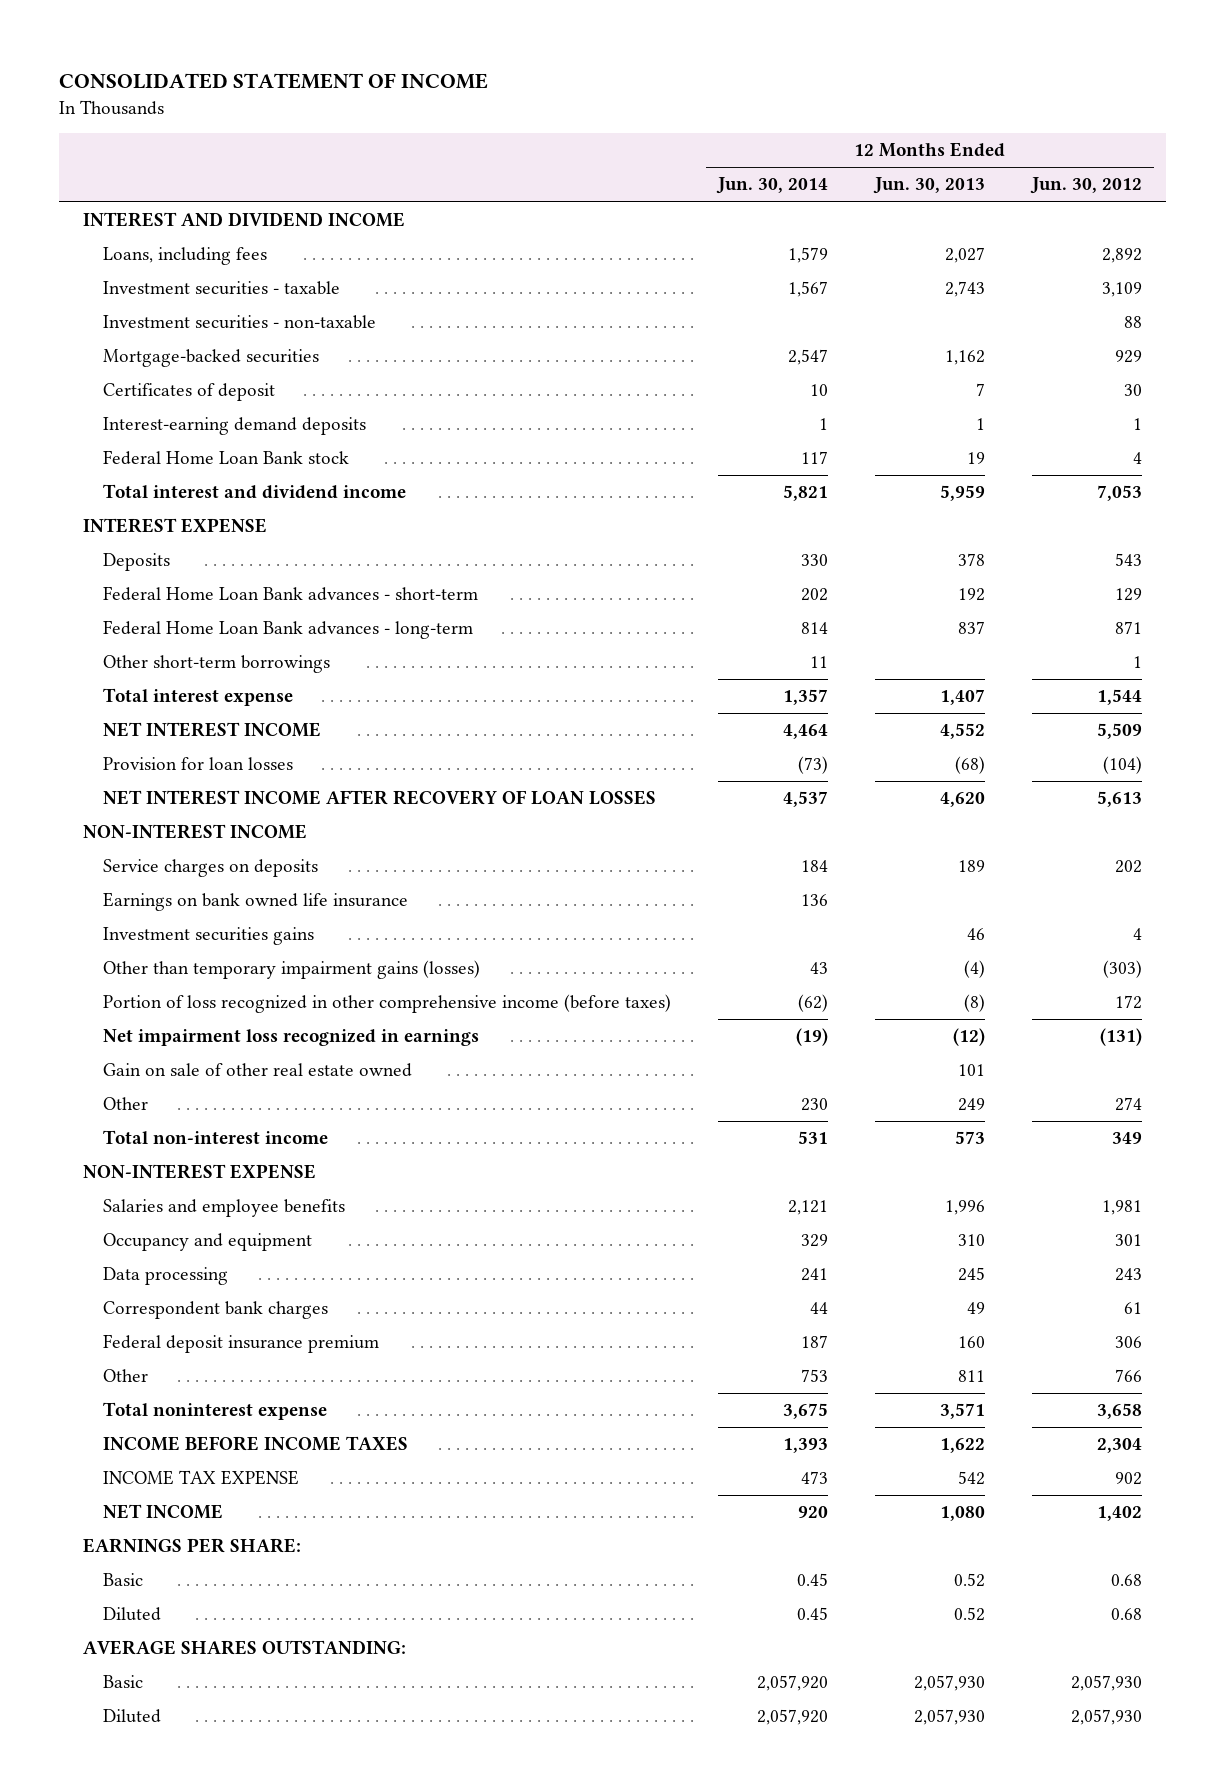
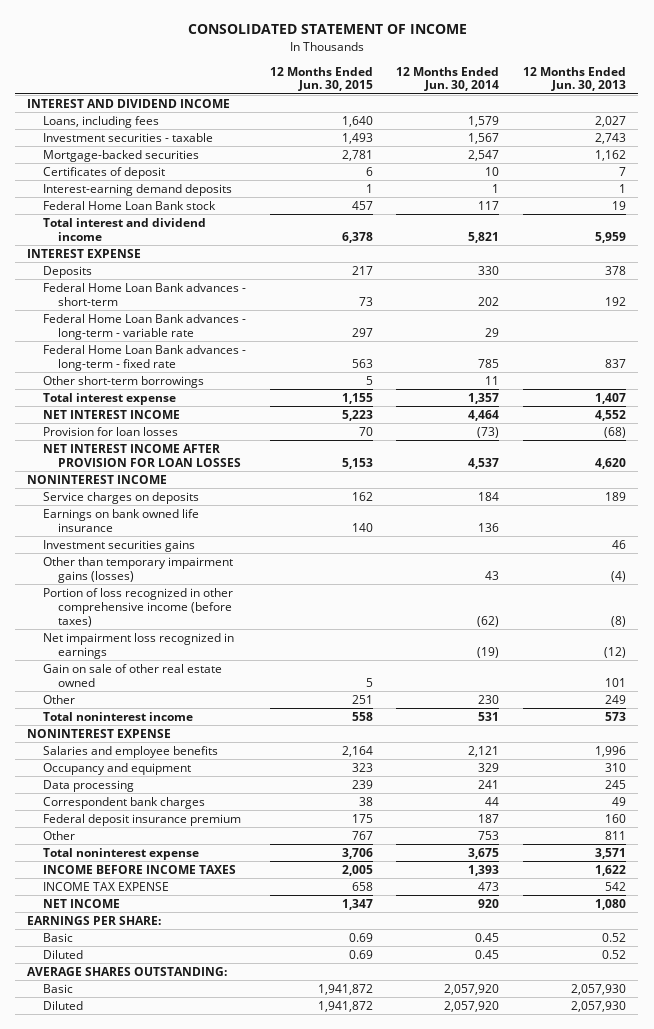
[1030,177,1143,195] Jun. 30, 2012 -> none
none -> [269,66,373,92] 12 Months Ended Jun. 30, 2015
[102,315,376,330] Investment securities - non-taxable -> none
none -> [42,313,246,340] Federal Home Loan Bank advances - long-term - variable rate
[102,620,473,640] Federal Home Loan Bank advances - long-term -> [42,344,246,371] Federal Home Loan Bank advances - long-term - fixed rate
[800,622,828,635] 814 -> [478,358,500,368] 785
[102,790,656,806] NET INTEREST INCOME AFTER RECOVERY OF LOAN LOSSES -> [42,443,241,467] NET INTEREST INCOME AFTER PROVISION FOR LOAN LOSSES
[82,824,307,840] NON-INTEREST INCOME -> [27,474,168,484] NONINTEREST INCOME
[102,1130,328,1145] Total non-interest income -> [42,711,193,721] Total noninterest income
[82,1164,316,1180] NON-INTEREST EXPENSE -> [27,728,172,738] NONINTEREST EXPENSE

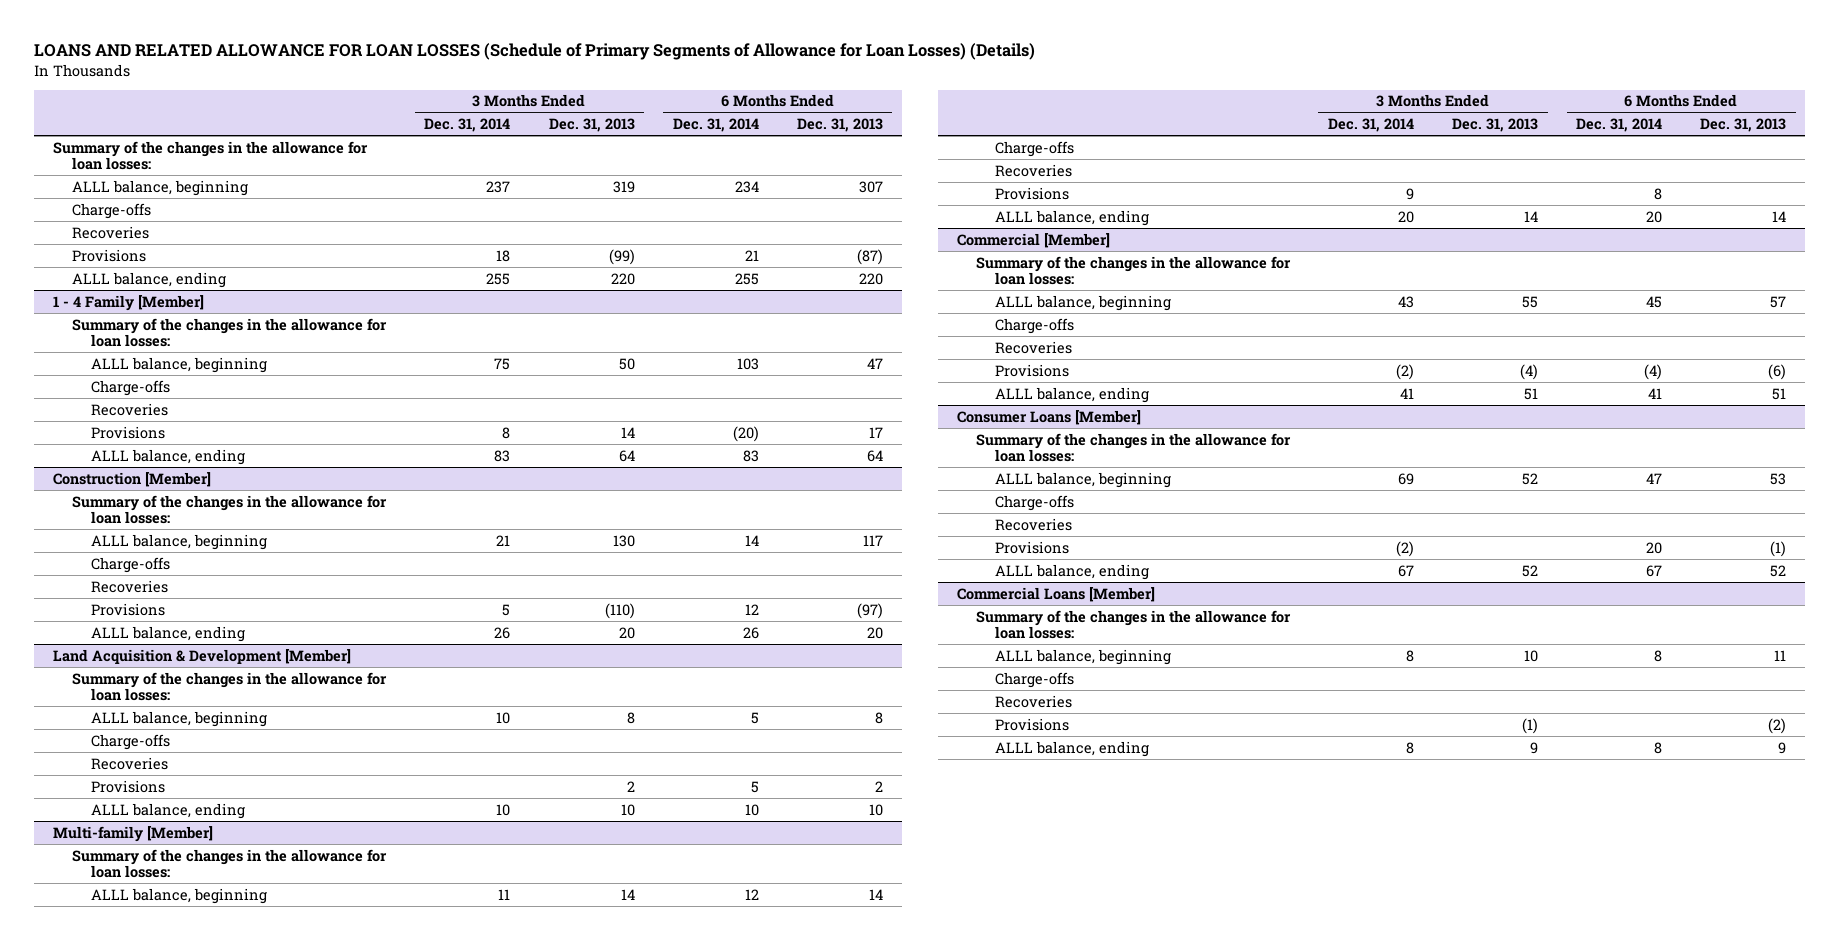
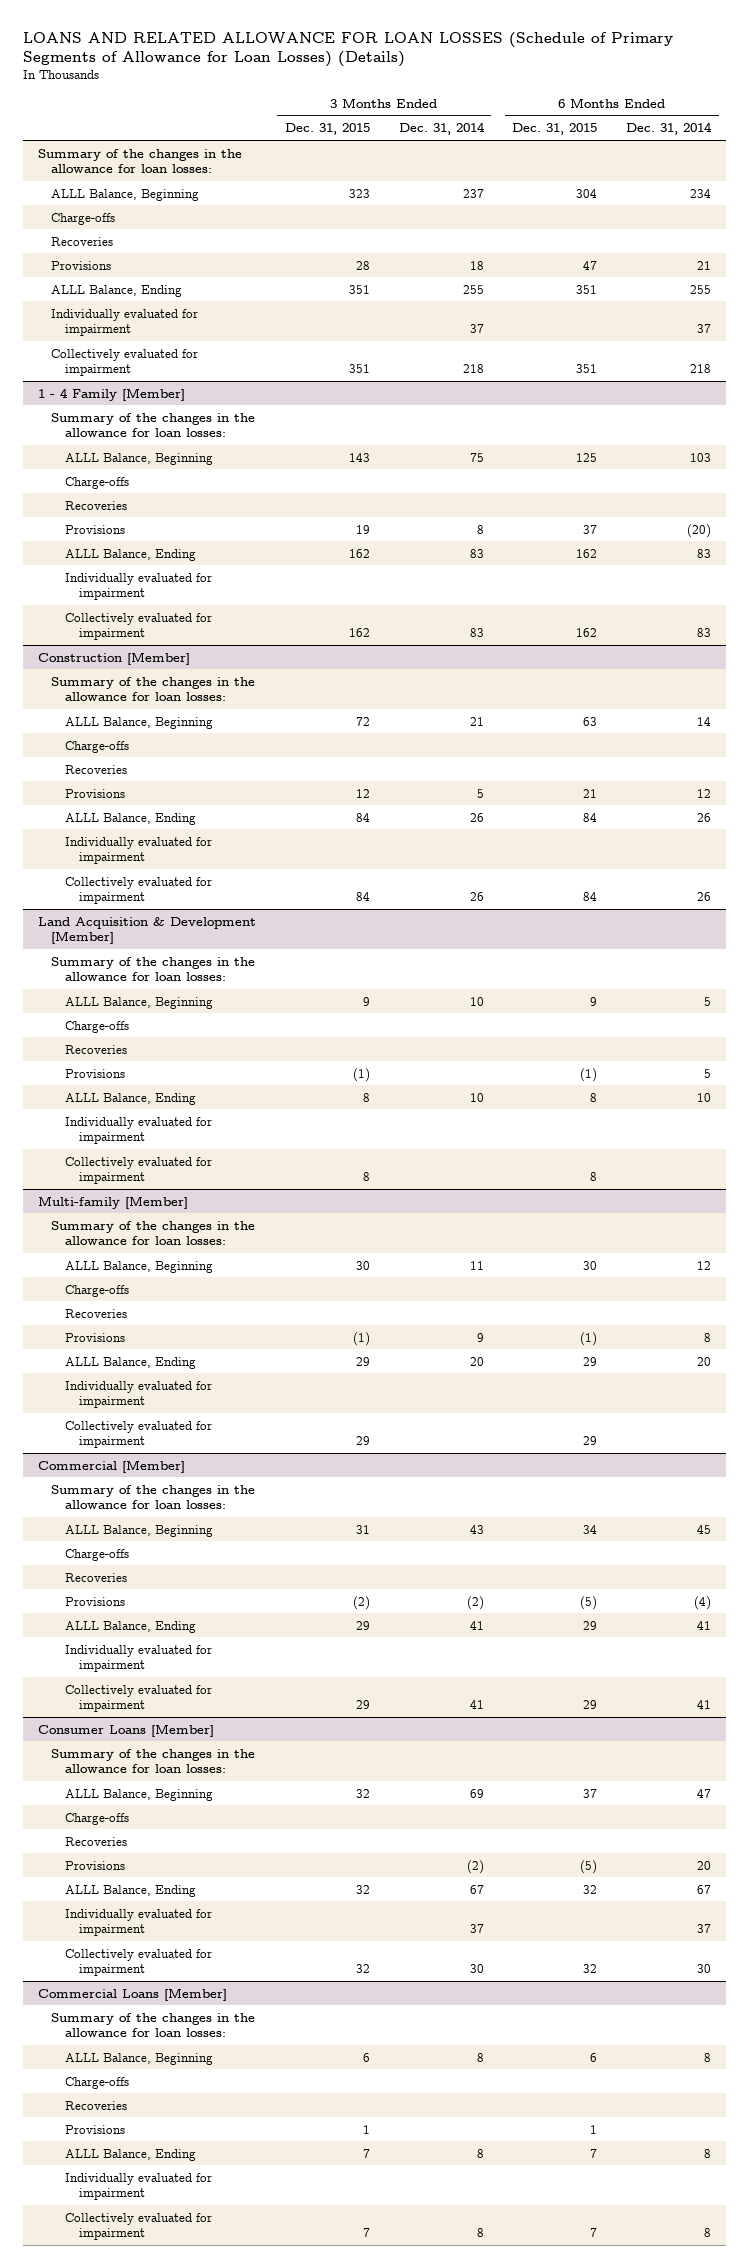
[548,118,635,133] Dec. 31, 2013 -> none
[796,118,883,133] Dec. 31, 2013 -> none
none -> [284,123,370,136] Dec. 31, 2015
none -> [512,123,598,136] Dec. 31, 2015
[72,179,249,196] ALLL balance, beginning -> [51,188,200,201] ALLL Balance, Beginning
[72,271,227,288] ALLL balance, ending -> [51,284,183,297] ALLL Balance, Ending
none -> [51,308,199,337] Individually evaluated for impairment
none -> [51,348,199,377] Collectively evaluated for impairment
[91,356,268,373] ALLL balance, beginning -> [64,452,213,465] ALLL Balance, Beginning
[91,448,246,465] ALLL balance, ending -> [64,548,196,561] ALLL Balance, Ending
none -> [64,572,212,601] Individually evaluated for impairment
none -> [64,612,212,641] Collectively evaluated for impairment
[91,533,268,550] ALLL balance, beginning -> [64,716,213,729] ALLL Balance, Beginning
[91,625,246,642] ALLL balance, ending -> [64,812,196,825] ALLL Balance, Ending
none -> [64,836,212,865] Individually evaluated for impairment
none -> [64,876,212,905] Collectively evaluated for impairment
[91,710,268,727] ALLL balance, beginning -> [64,996,213,1009] ALLL Balance, Beginning
[91,802,246,819] ALLL balance, ending -> [64,1092,196,1105] ALLL Balance, Ending
none -> [64,1116,212,1145] Individually evaluated for impairment
none -> [64,1156,212,1185] Collectively evaluated for impairment
[91,887,268,904] ALLL balance, beginning -> [64,1260,213,1273] ALLL Balance, Beginning
[994,209,1149,226] ALLL balance, ending -> [64,1356,196,1369] ALLL Balance, Ending
none -> [64,1380,212,1409] Individually evaluated for impairment
none -> [64,1420,212,1449] Collectively evaluated for impairment
[994,294,1171,311] ALLL balance, beginning -> [64,1524,213,1537] ALLL Balance, Beginning
[994,386,1149,403] ALLL balance, ending -> [64,1620,196,1633] ALLL Balance, Ending
none -> [64,1644,212,1673] Individually evaluated for impairment
none -> [64,1684,212,1713] Collectively evaluated for impairment
[994,471,1171,488] ALLL balance, beginning -> [64,1788,213,1801] ALLL Balance, Beginning
[994,563,1149,580] ALLL balance, ending -> [64,1884,196,1897] ALLL Balance, Ending
none -> [64,1908,212,1937] Individually evaluated for impairment
none -> [64,1948,212,1977] Collectively evaluated for impairment
[994,648,1171,665] ALLL balance, beginning -> [64,2052,213,2065] ALLL Balance, Beginning
[994,740,1149,757] ALLL balance, ending -> [64,2148,196,2161] ALLL Balance, Ending
none -> [64,2172,212,2201] Individually evaluated for impairment
none -> [64,2212,212,2241] Collectively evaluated for impairment

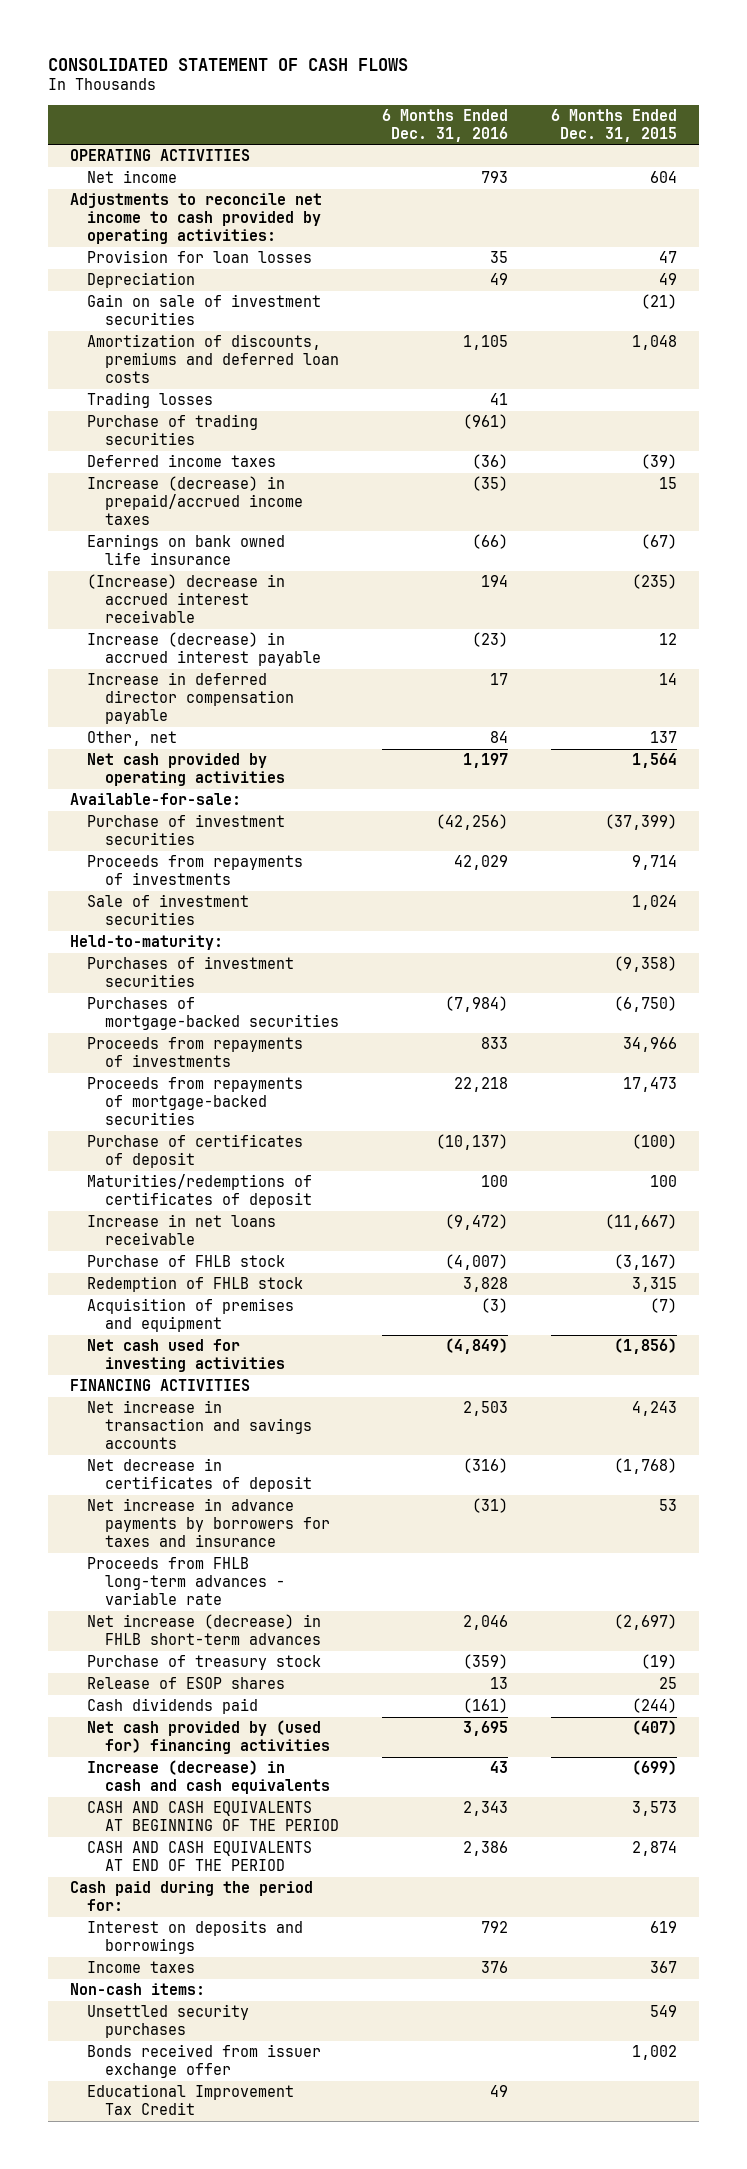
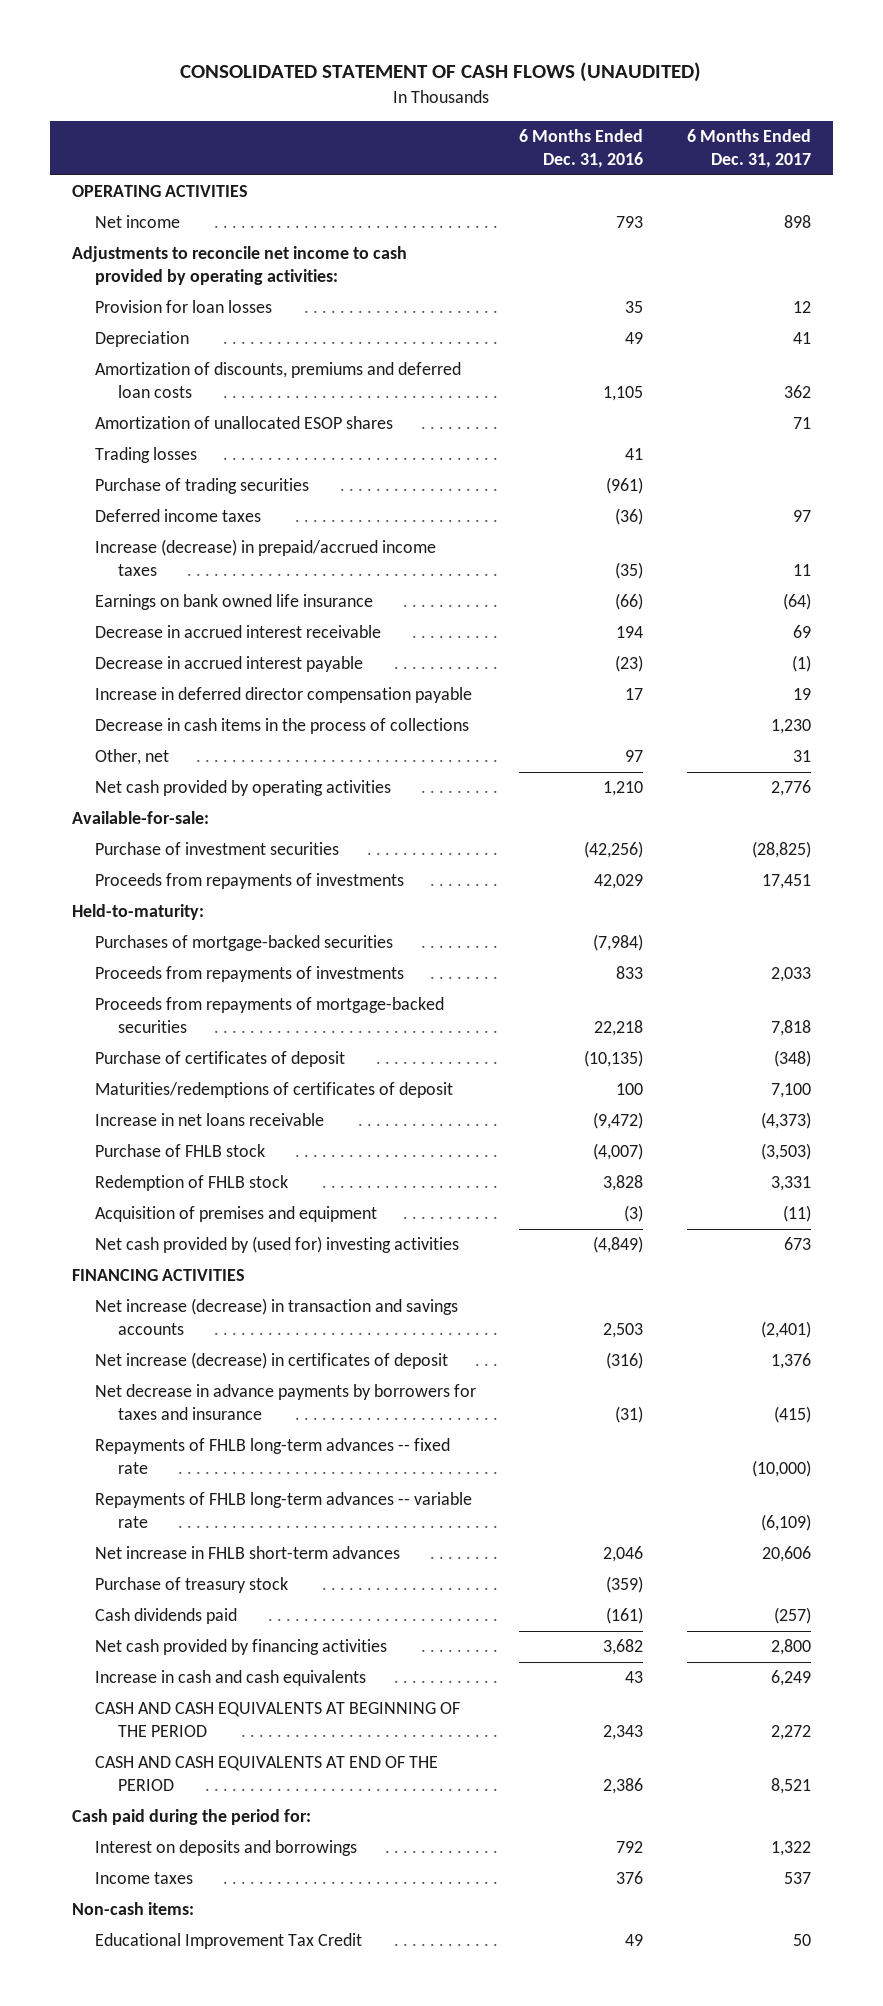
[48,57,409,71] CONSOLIDATED STATEMENT OF CASH FLOWS -> [180,62,702,83] CONSOLIDATED STATEMENT OF CASH FLOWS (UNAUDITED)
[551,108,678,142] 6 Months Ended Dec. 31, 2015 -> none
none -> [686,129,811,169] 6 Months Ended Dec. 31, 2017
[87,294,322,326] Gain on sale of investment securities -> none
none -> [94,416,393,430] Amortization of unallocated ESOP shares
[87,574,286,624] (Increase) decrease in accrued interest receivable -> [94,625,381,639] Decrease in accrued interest receivable
[87,632,322,667] Increase (decrease) in accrued interest payable -> [94,656,363,673] Decrease in accrued interest payable
none -> [94,718,469,735] Decrease in cash items in the process of collections
[490,731,509,744] 84 -> [625,750,644,763] 97
[463,753,509,769] 1,197 -> [603,781,644,797] 1,210
[87,894,250,926] Sale of investment securities -> none
[87,956,295,988] Purchases of investment securities -> none
[436,1134,509,1151] (10,137) -> [584,1050,644,1068] (10,135)
[87,1339,286,1373] Net cash used for investing activities -> [94,1236,459,1254] Net cash provided by (used for) investing activities
[87,1400,313,1450] Net increase in transaction and savings accounts -> [94,1298,458,1336] Net increase (decrease) in transaction and savings accounts
[87,1458,313,1493] Net decrease in certificates of deposit -> [94,1352,448,1370] Net increase (decrease) in certificates of deposit
[87,1498,331,1548] Net increase in advance payments by borrowers for taxes and insurance -> [94,1384,476,1421] Net decrease in advance payments by borrowers for taxes and insurance
none -> [94,1438,450,1475] Repayments of FHLB long-term advances -- fixed rate
[87,1557,286,1606] Proceeds from FHLB long-term advances - variable rate -> [94,1492,472,1529] Repayments of FHLB long-term advances -- variable rate
[87,1614,322,1646] Net increase (decrease) in FHLB short-term advances -> [94,1546,400,1560] Net increase in FHLB short-term advances
[87,1677,286,1690] Release of ESOP shares -> none
[87,1720,331,1755] Net cash provided by (used for) financing activities -> [94,1639,387,1656] Net cash provided by financing activities
[463,1721,509,1737] 3,695 -> [603,1639,644,1656] 3,682
[87,1760,331,1795] Increase (decrease) in cash and cash equivalents -> [94,1670,366,1687] Increase in cash and cash equivalents
[87,2004,250,2039] Unsettled security purchases -> none
[87,2044,322,2079] Bonds received from issuer exchange offer -> none

